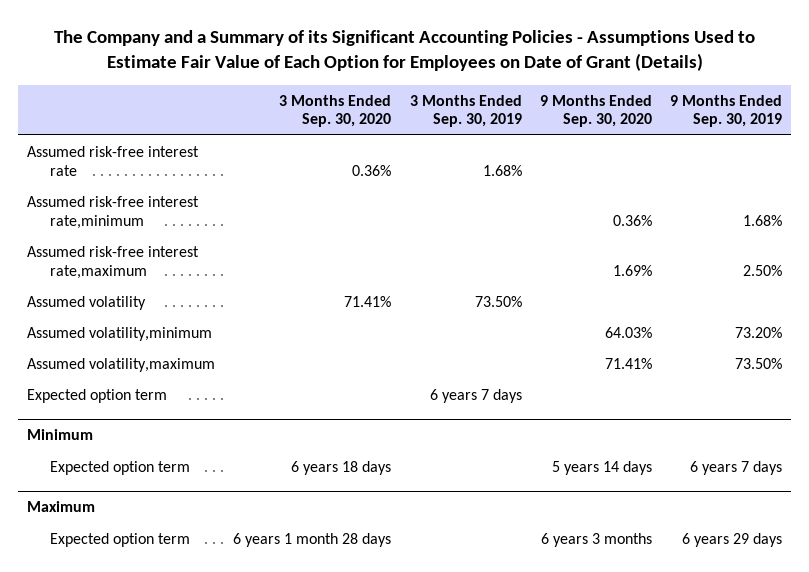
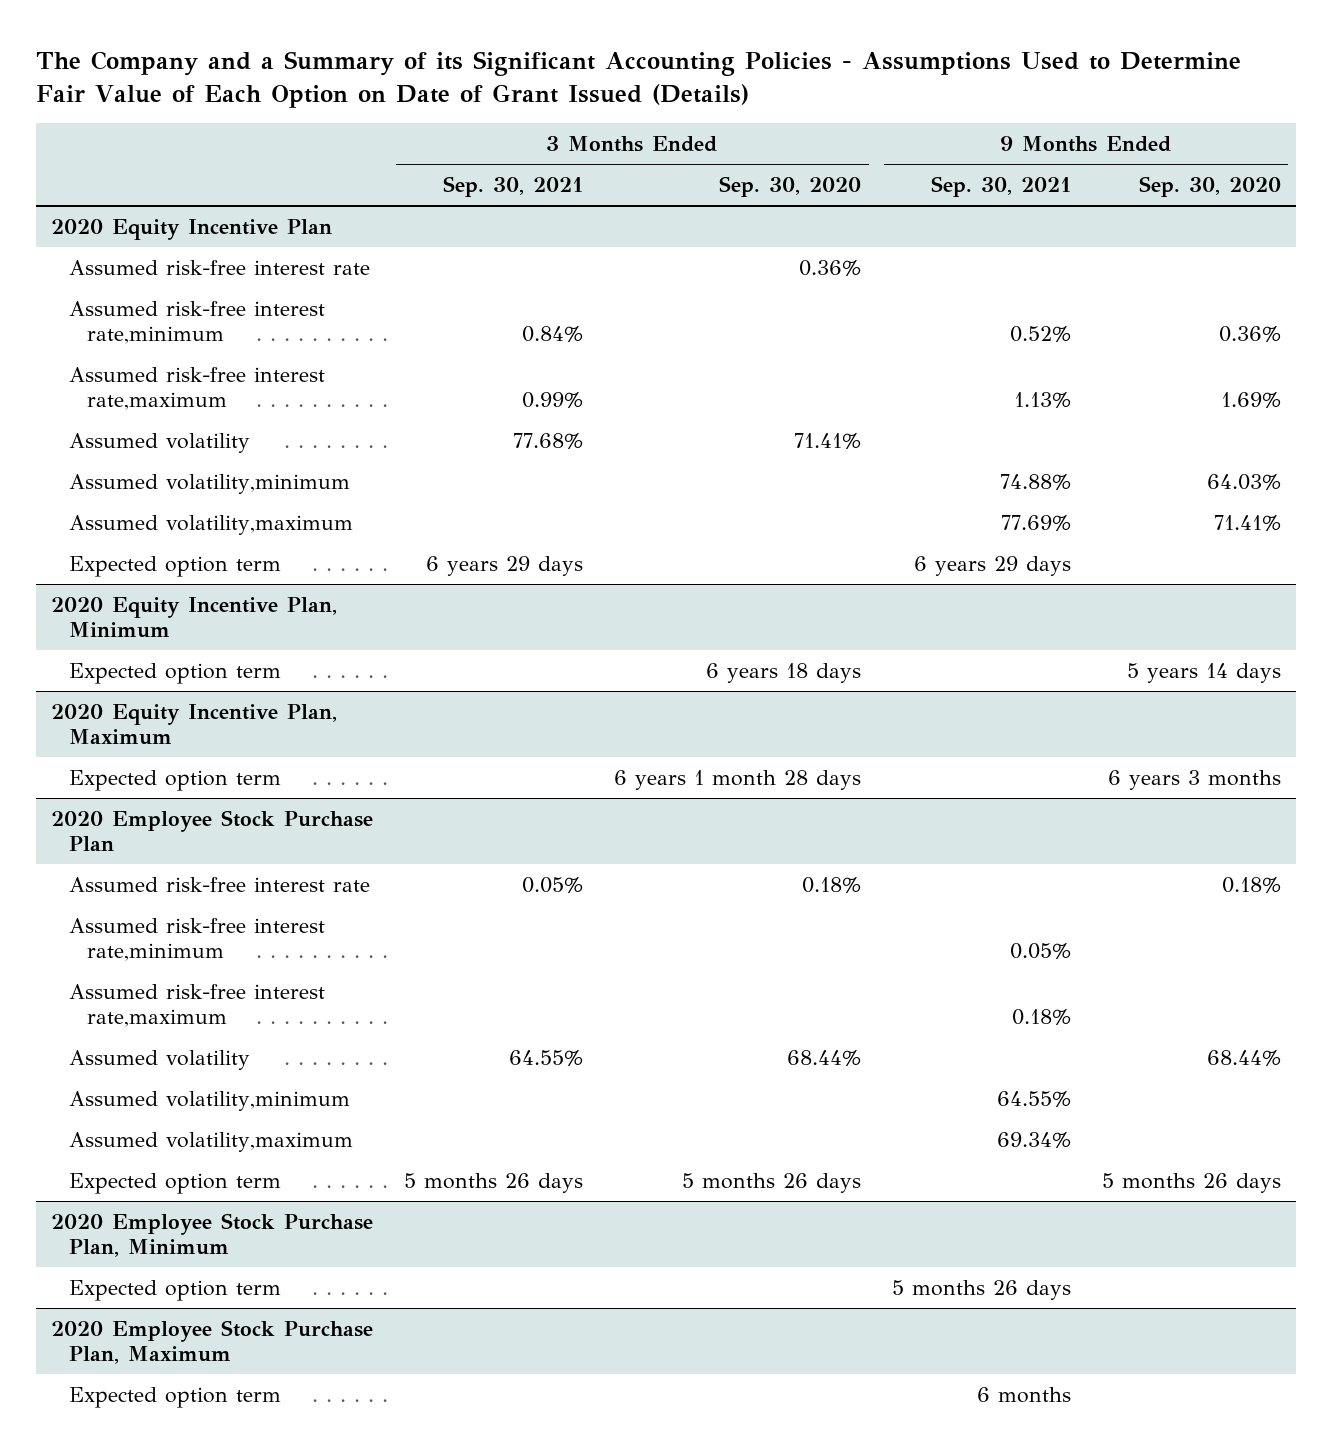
[53,30,755,72] The Company and a Summary of its Significant Accounting Policies - Assumptions Used to Estimate Fair Value of Each Option for Employees on Date of Grant (Details) -> [35,50,1241,108] The Company and a Summary of its Significant Accounting Policies - Assumptions Used to Determine Fair Value of Each Option on Date of Grant Issued (Details)
[409,94,522,128] 3 Months Ended Sep. 30, 2019 -> none
[670,94,783,128] 9 Months Ended Sep. 30, 2019 -> none
none -> [442,176,583,198] Sep. 30, 2021
none -> [930,176,1071,198] Sep. 30, 2021
none -> [51,218,333,240] 2020 Equity Incentive Plan
[27,429,94,441] Minimum -> [51,596,338,638] 2020 Equity Incentive Plan, Minimum
[27,501,96,513] Maximum -> [51,703,338,745] 2020 Equity Incentive Plan, Maximum
none -> [51,809,374,851] 2020 Employee Stock Purchase Plan
none -> [68,876,370,892] Assumed risk-free interest rate
none -> [68,917,325,961] Assumed risk-free interest rate,minimum
none -> [68,983,325,1027] Assumed risk-free interest rate,maximum
none -> [68,1049,250,1070] Assumed volatility
none -> [68,1090,350,1111] Assumed volatility,minimum
none -> [68,1131,353,1152] Assumed volatility,maximum
none -> [68,1172,281,1194] Expected option term
none -> [51,1212,374,1257] 2020 Employee Stock Purchase Plan, Minimum
none -> [68,1279,281,1301] Expected option term
none -> [51,1319,374,1364] 2020 Employee Stock Purchase Plan, Maximum
none -> [68,1386,281,1408] Expected option term

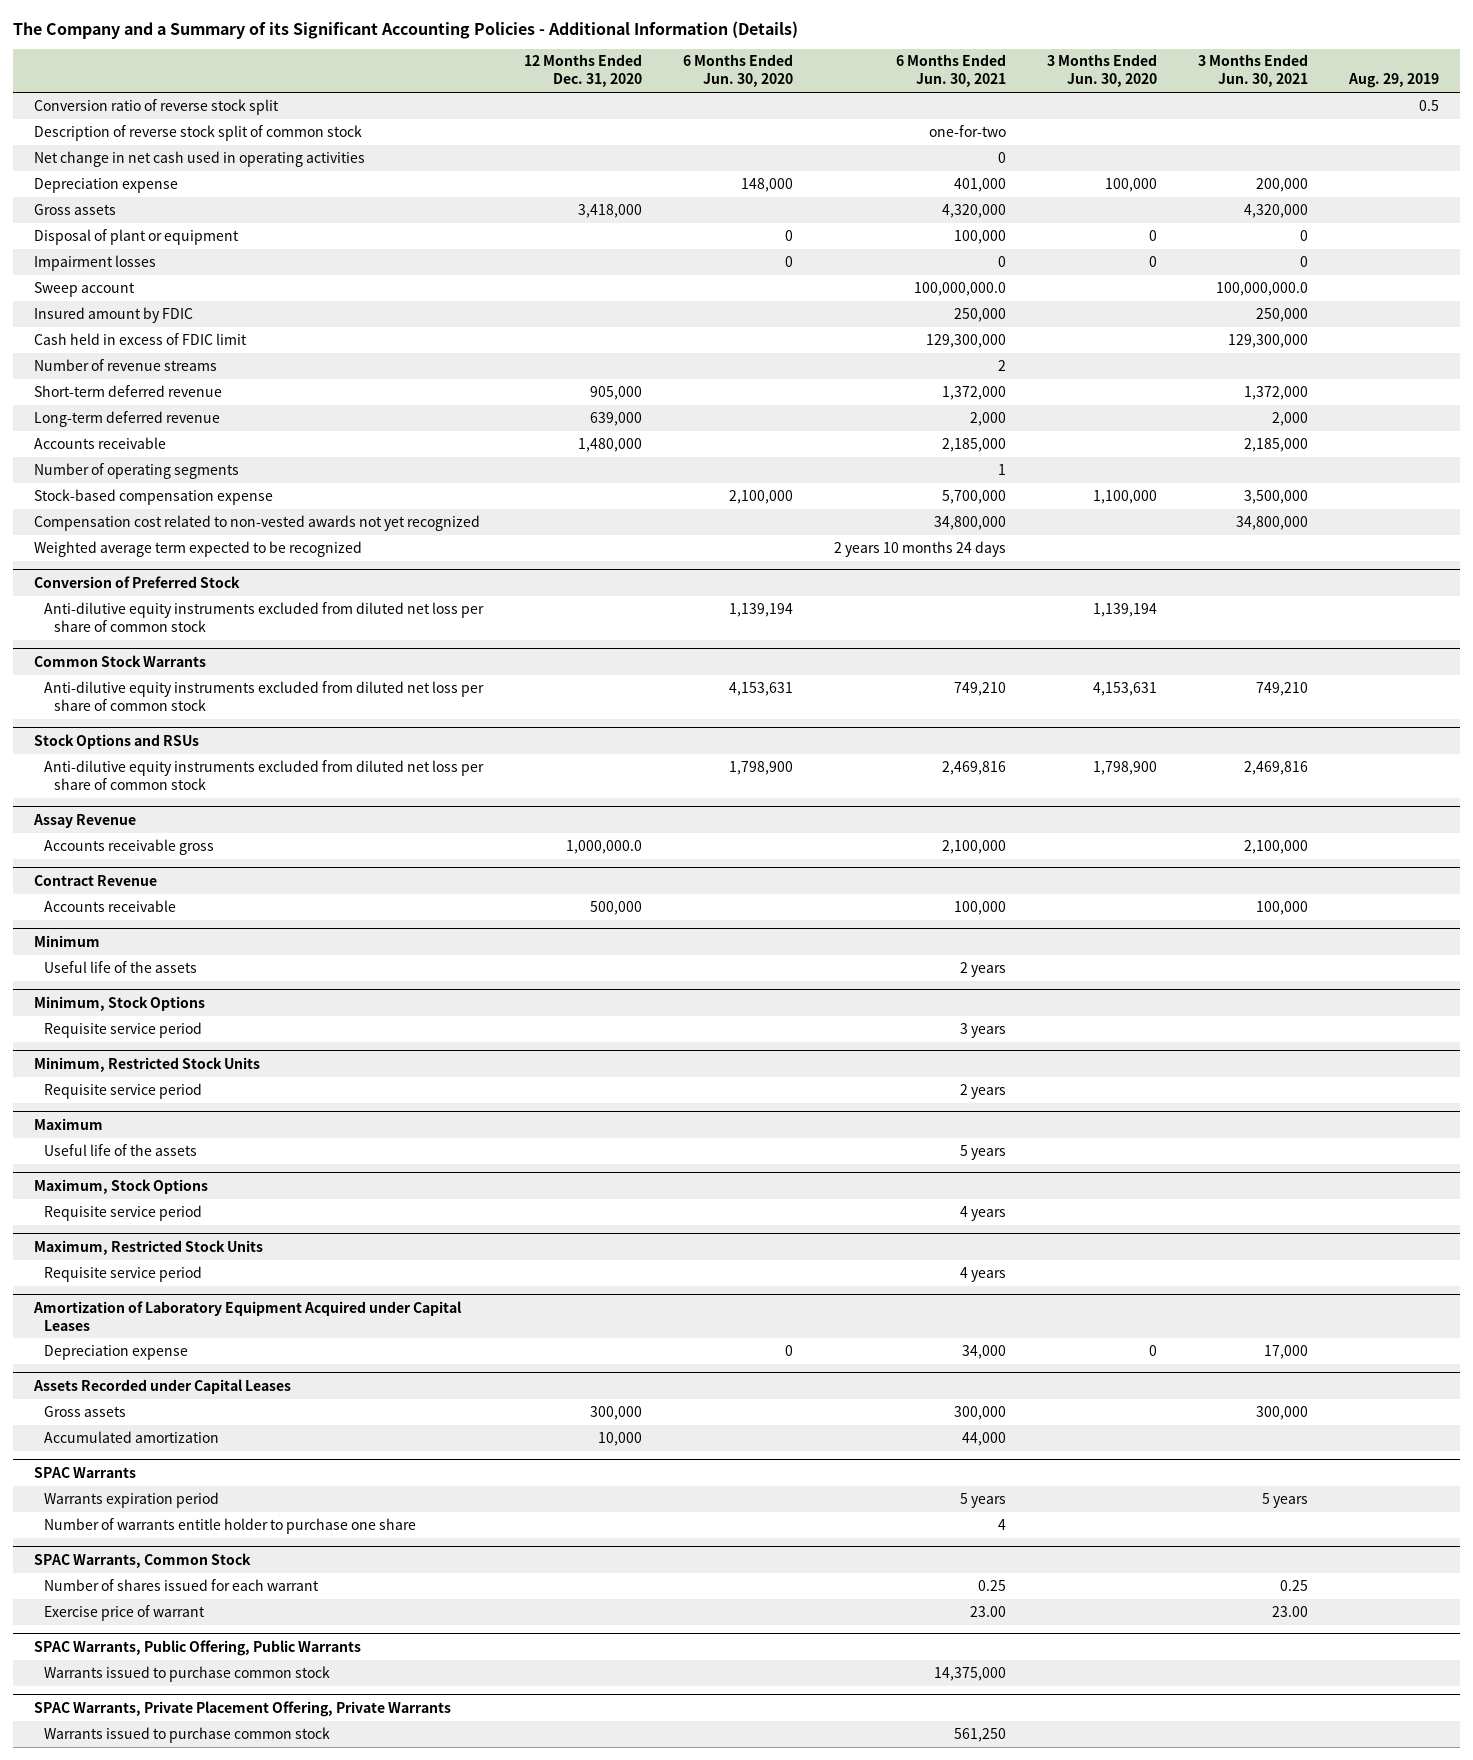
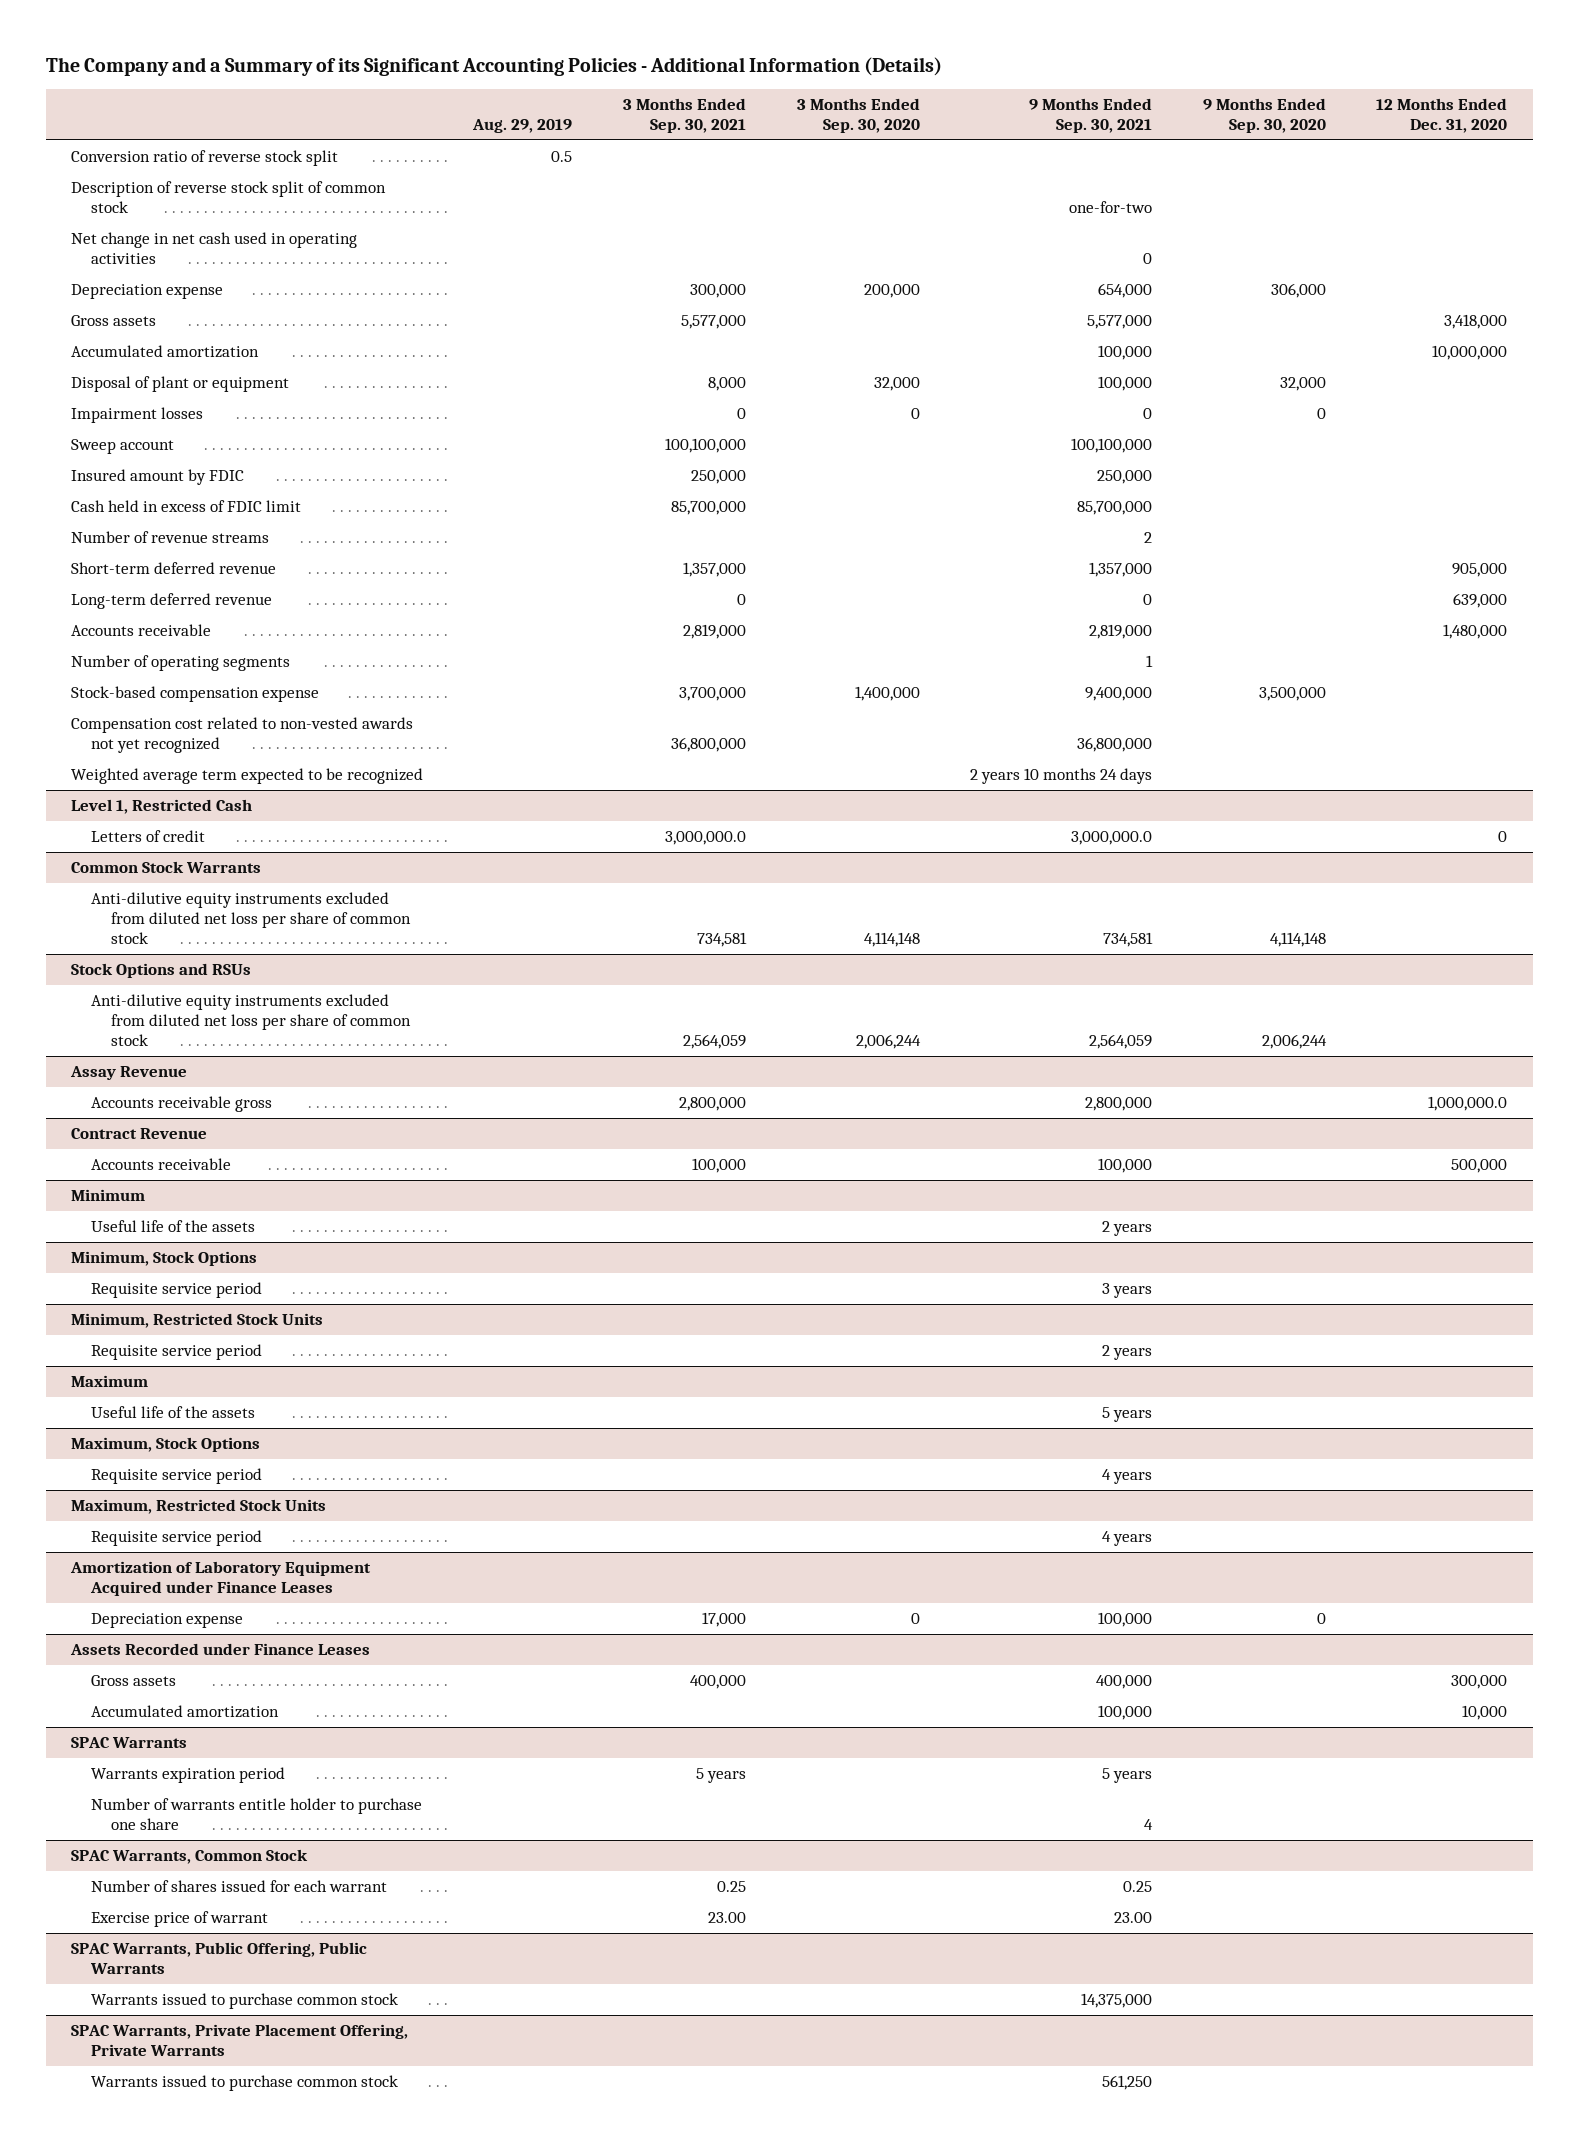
[683,54,794,88] 6 Months Ended Jun. 30, 2020 -> none
[896,54,1007,88] 6 Months Ended Jun. 30, 2021 -> none
[1047,54,1158,88] 3 Months Ended Jun. 30, 2020 -> none
[1198,54,1309,88] 3 Months Ended Jun. 30, 2021 -> none
none -> [622,98,746,134] 3 Months Ended Sep. 30, 2021
none -> [796,98,920,134] 3 Months Ended Sep. 30, 2020
none -> [1029,98,1153,134] 9 Months Ended Sep. 30, 2021
none -> [1202,98,1326,134] 9 Months Ended Sep. 30, 2020
none -> [70,345,259,359] Accumulated amortization
[33,575,240,588] Conversion of Preferred Stock -> none
[43,601,484,632] Anti-dilutive equity instruments excluded from diluted net loss per share of common stock -> none
none -> [70,799,252,815] Level 1, Restricted Cash
none -> [90,830,205,843] Letters of credit
[32,1300,462,1331] Amortization of Laboratory Equipment Acquired under Capital Leases -> none
[43,1344,188,1360] Depreciation expense -> none
none -> [69,1561,371,1597] Amortization of Laboratory Equipment Acquired under Finance Leases
none -> [90,1613,243,1629] Depreciation expense
[32,1378,291,1394] Assets Recorded under Capital Leases -> [69,1643,370,1656] Assets Recorded under Finance Leases

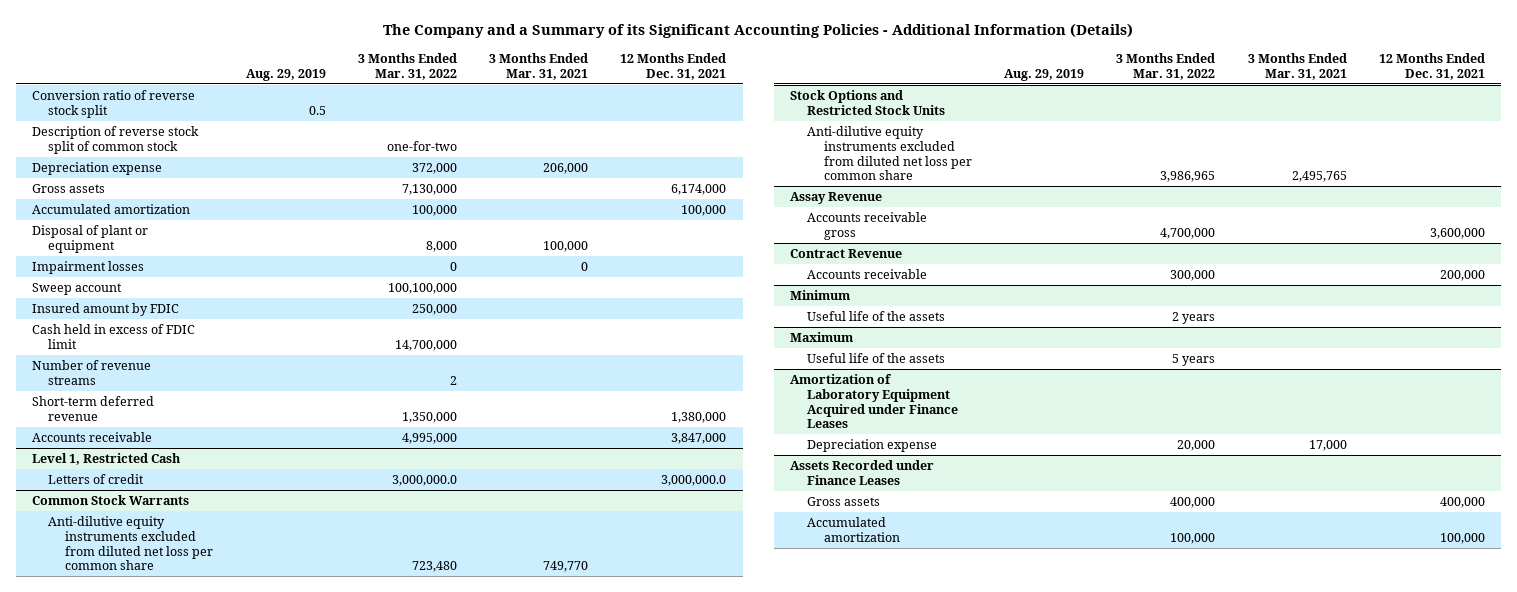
[622,98,746,134] 3 Months Ended Sep. 30, 2021 -> none
[796,98,920,134] 3 Months Ended Sep. 30, 2020 -> none
[1029,98,1153,134] 9 Months Ended Sep. 30, 2021 -> none
[1202,98,1326,134] 9 Months Ended Sep. 30, 2020 -> none
[1376,98,1508,134] 12 Months Ended Dec. 31, 2020 -> none
none -> [357,52,457,80] 3 Months Ended Mar. 31, 2022
none -> [489,52,589,80] 3 Months Ended Mar. 31, 2021
none -> [620,52,727,80] 12 Months Ended Dec. 31, 2021
[70,232,357,265] Net change in net cash used in operating activities -> none
[70,593,272,610] Long-term deferred revenue -> none
[70,655,290,672] Number of operating segments -> none
[70,686,319,703] Stock-based compensation expense -> none
[70,717,413,754] Compensation cost related to non-vested awards not yet recognized -> none
[70,768,423,785] Weighted average term expected to be recognized -> none
[90,892,412,945] Anti-dilutive equity instruments excluded from diluted net loss per share of common stock -> [48,516,214,571] Anti-dilutive equity instruments excluded from diluted net loss per common share
[70,963,251,979] Stock Options and RSUs -> [790,90,945,115] Stock Options and Restricted Stock Units
[90,994,412,1047] Anti-dilutive equity instruments excluded from diluted net loss per share of common stock -> [806,126,972,181] Anti-dilutive equity instruments excluded from diluted net loss per common share
[70,1251,257,1267] Minimum, Stock Options -> none
[90,1282,262,1299] Requisite service period -> none
[70,1313,323,1329] Minimum, Restricted Stock Units -> none
[90,1344,262,1361] Requisite service period -> none
[70,1437,260,1453] Maximum, Stock Options -> none
[90,1468,262,1485] Requisite service period -> none
[70,1499,326,1515] Maximum, Restricted Stock Units -> none
[90,1530,262,1547] Requisite service period -> none
[70,1737,187,1749] SPAC Warrants -> none
[90,1767,285,1784] Warrants expiration period -> none
[90,1798,422,1831] Number of warrants entitle holder to purchase one share -> none
[70,1849,308,1865] SPAC Warrants, Common Stock -> none
[90,1880,387,1893] Number of shares issued for each warrant -> none
[90,1911,268,1928] Exercise price of warrant -> none
[70,1942,367,1975] SPAC Warrants, Public Offering, Public Warrants -> none
[90,1993,398,2010] Warrants issued to purchase common stock -> none
[70,2024,408,2057] SPAC Warrants, Private Placement Offering, Private Warrants -> none
[90,2075,398,2092] Warrants issued to purchase common stock -> none

